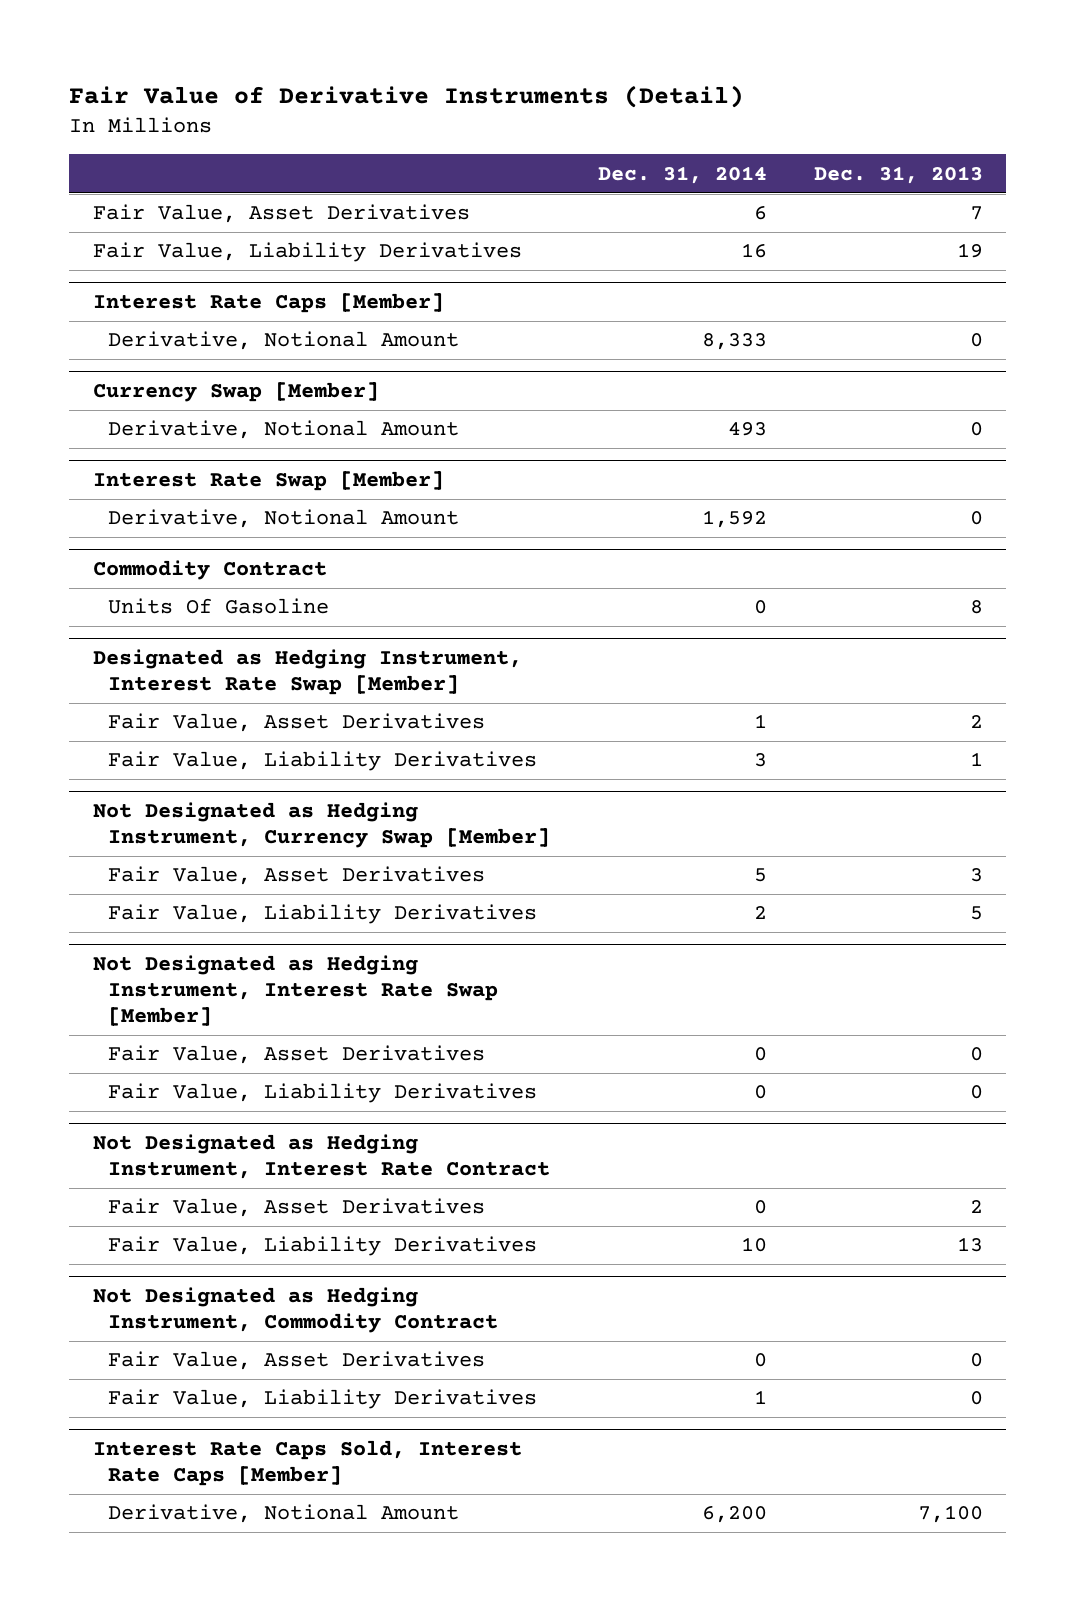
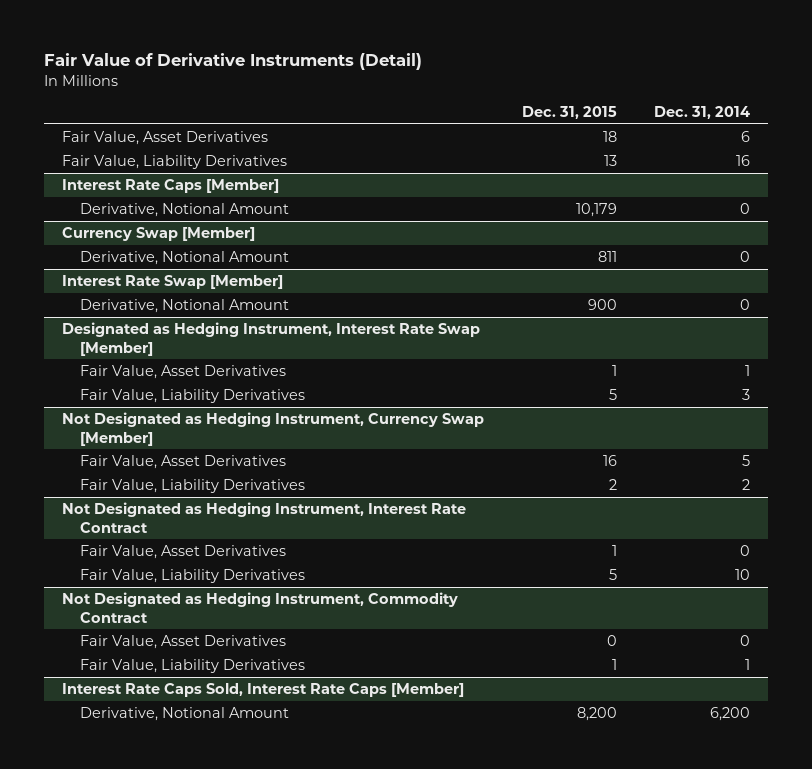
[813,165,983,184] Dec. 31, 2013 -> none
none -> [521,106,617,120] Dec. 31, 2015
[701,333,767,351] 8,333 -> [739,202,750,214] 0
[727,422,767,437] 493 -> [739,250,750,262] 0
[92,560,327,581] Commodity Contract -> none
[108,598,330,615] Units Of Gasoline -> none
[701,510,767,529] 1,592 -> [739,298,750,310] 0
[92,955,499,1027] Not Designated as Hedging Instrument, Interest Rate Swap [Member] -> none
[108,1045,486,1065] Fair Value, Asset Derivatives -> none
[108,1083,538,1104] Fair Value, Liability Derivatives -> none

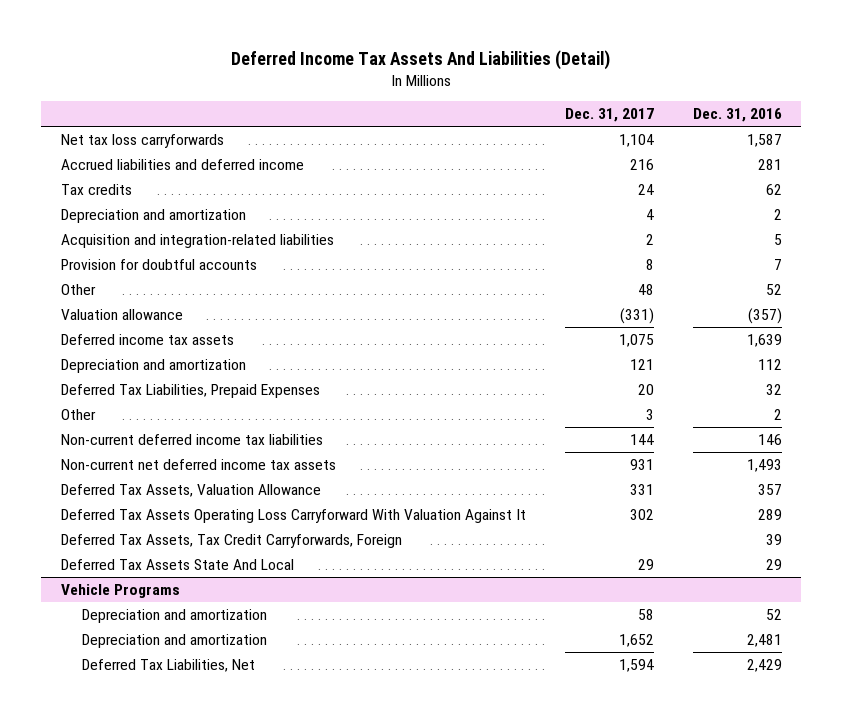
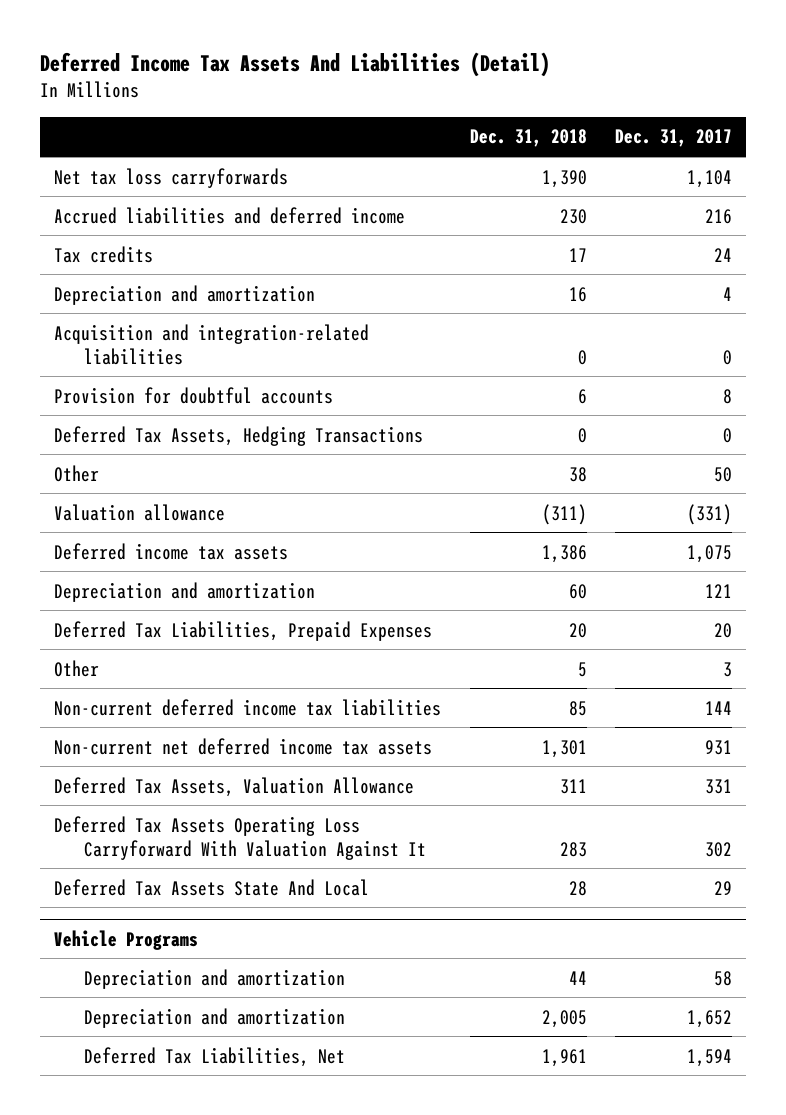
[692,108,782,123] Dec. 31, 2016 -> none
none -> [469,129,587,148] Dec. 31, 2018
[645,234,654,246] 2 -> [723,349,733,365] 0
none -> [54,425,424,446] Deferred Tax Assets, Hedging Transactions
[637,284,654,296] 48 -> [714,466,733,482] 50
[60,534,402,549] Deferred Tax Assets, Tax Credit Carryforwards, Foreign -> none

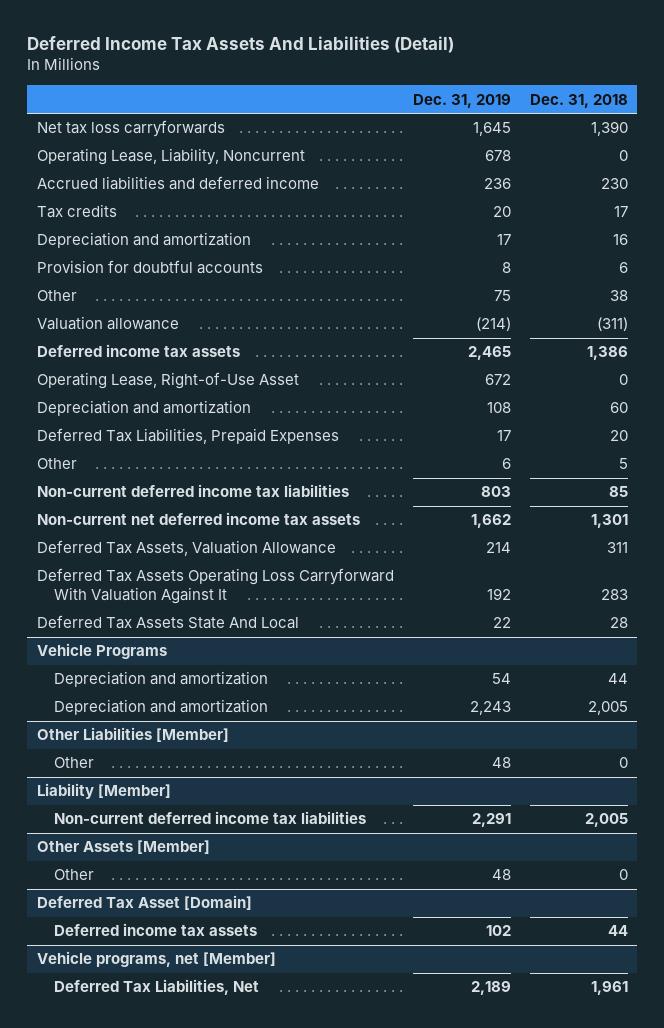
[615,129,733,148] Dec. 31, 2017 -> none
none -> [412,93,511,108] Dec. 31, 2019
none -> [36,148,305,166] Operating Lease, Liability, Noncurrent
[54,323,370,365] Acquisition and integration-related liabilities -> none
[54,425,424,446] Deferred Tax Assets, Hedging Transactions -> none
none -> [36,372,299,390] Operating Lease, Right-of-Use Asset
none -> [36,727,229,743] Other Liabilities [Member]
none -> [53,757,94,769] Other
none -> [36,783,171,800] Liability [Member]
none -> [53,811,366,825] Non-current deferred income tax liabilities
none -> [36,840,210,855] Other Assets [Member]
none -> [53,869,94,881] Other
none -> [36,895,252,911] Deferred Tax Asset [Domain]
none -> [53,923,257,937] Deferred income tax assets
none -> [36,951,276,968] Vehicle programs, net [Member]

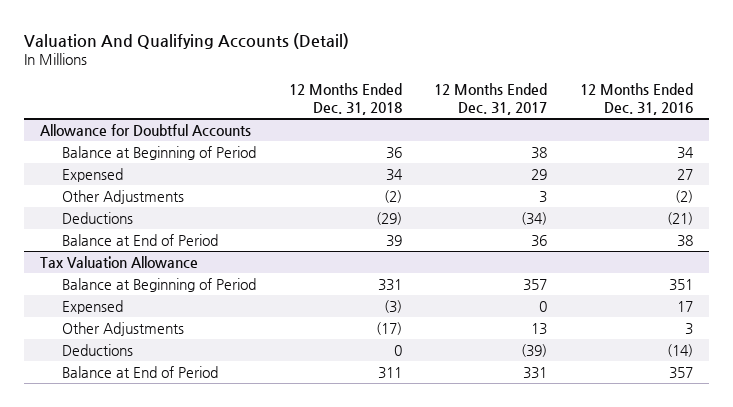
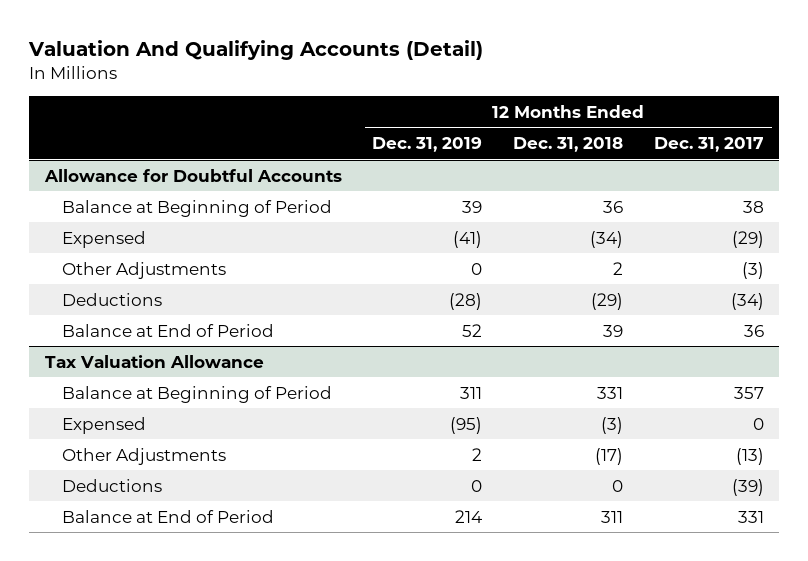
[579,83,693,116] 12 Months Ended Dec. 31, 2016 -> none
none -> [372,137,483,153] Dec. 31, 2019
[385,168,403,181] 34 -> [590,230,624,248] (34)
[531,168,548,180] 29 -> [731,230,764,248] (29)
[383,189,402,203] (2) -> [613,261,624,275] 2
[539,190,548,203] 3 -> [741,261,764,279] (3)
[531,322,548,335] 13 -> [735,447,764,465] (13)

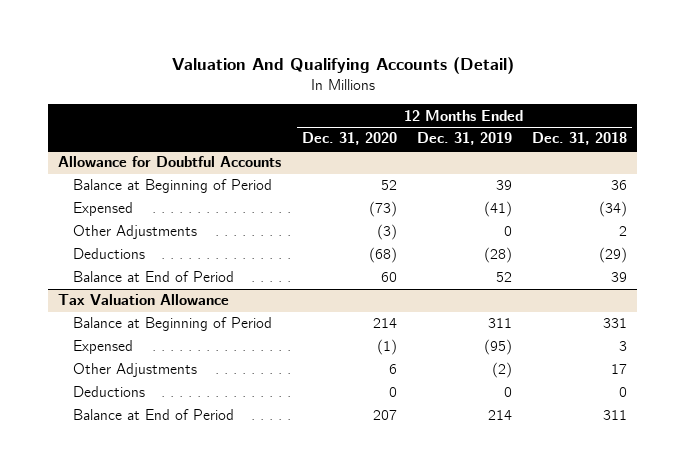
[653,137,764,153] Dec. 31, 2017 -> none
none -> [301,132,397,146] Dec. 31, 2020
[601,416,624,434] (3) -> [619,341,628,352] 3
[472,447,483,461] 2 -> [491,362,512,379] (2)
[595,447,624,465] (17) -> [611,364,628,375] 17

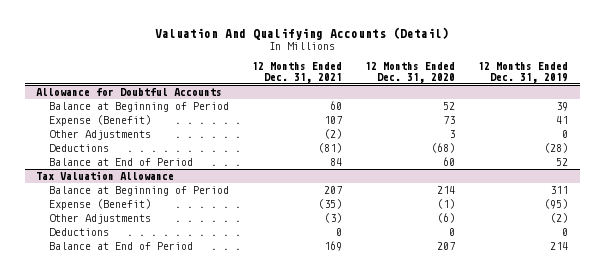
[532,132,628,146] Dec. 31, 2018 -> none
none -> [252,62,343,83] 12 Months Ended Dec. 31, 2021
[73,202,134,217] Expensed -> none
none -> [49,115,152,127] Expense (Benefit)
[376,224,397,241] (3) -> [449,130,456,139] 3
[73,340,134,355] Expensed -> [49,199,152,211] Expense (Benefit)
[388,364,397,375] 6 -> [437,213,456,224] (6)

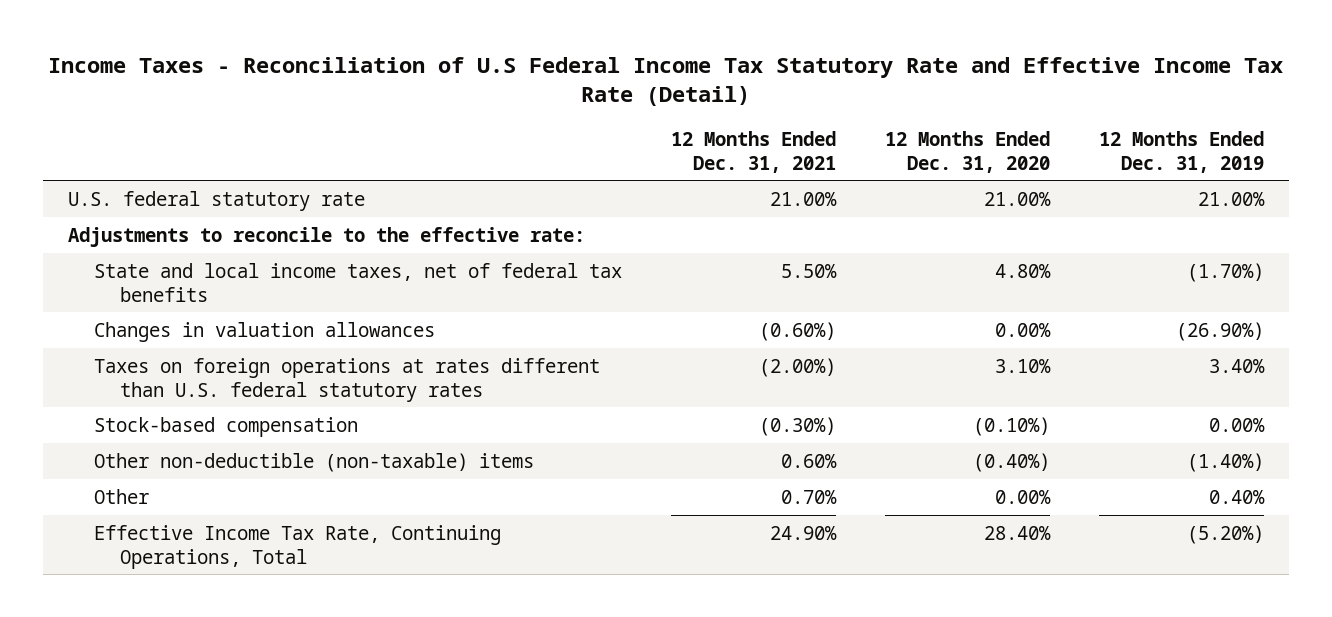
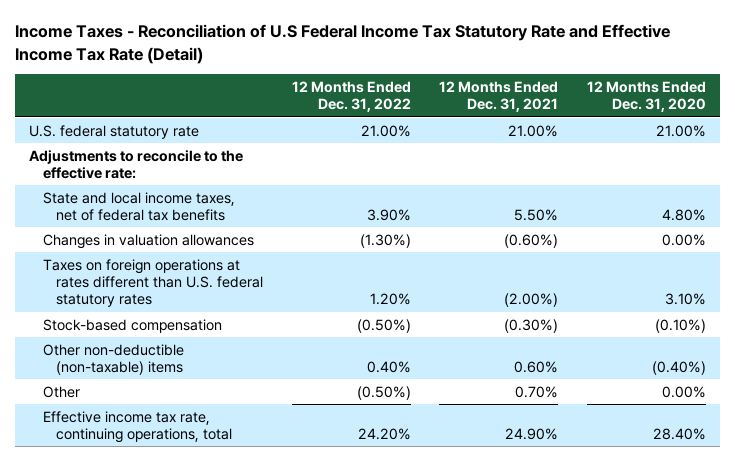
[1099,130,1265,173] 12 Months Ended Dec. 31, 2019 -> none
none -> [291,81,411,113] 12 Months Ended Dec. 31, 2022
[93,524,501,569] Effective Income Tax Rate, Continuing Operations, Total -> [42,410,233,444] Effective income tax rate, continuing operations, total

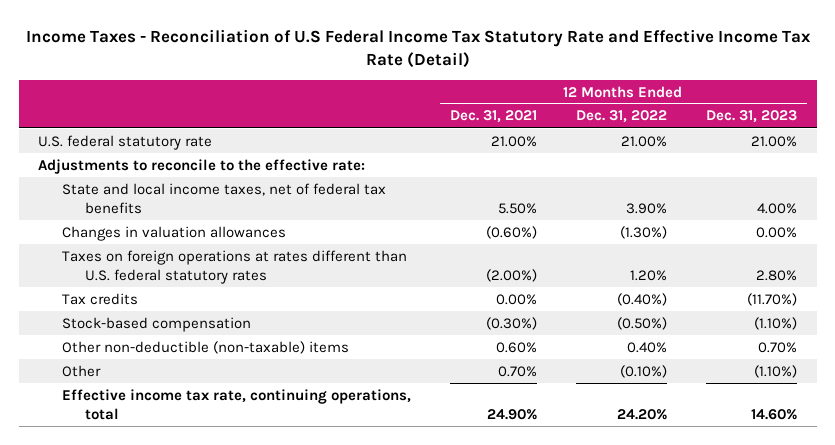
[586,81,706,113] 12 Months Ended Dec. 31, 2020 -> none
none -> [706,110,798,124] Dec. 31, 2023
none -> [61,292,138,305] Tax credits
[356,385,411,400] (0.50%) -> [619,364,667,378] (0.10%)

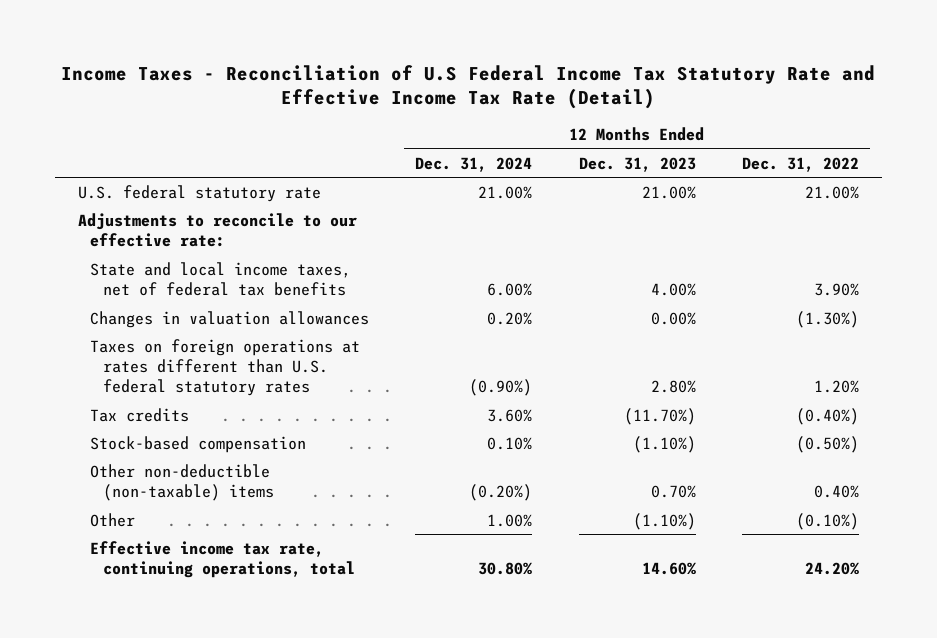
[449,110,537,124] Dec. 31, 2021 -> none
none -> [415,156,533,172] Dec. 31, 2024
[38,158,366,174] Adjustments to reconcile to the effective rate: -> [77,212,357,248] Adjustments to reconcile to our effective rate:

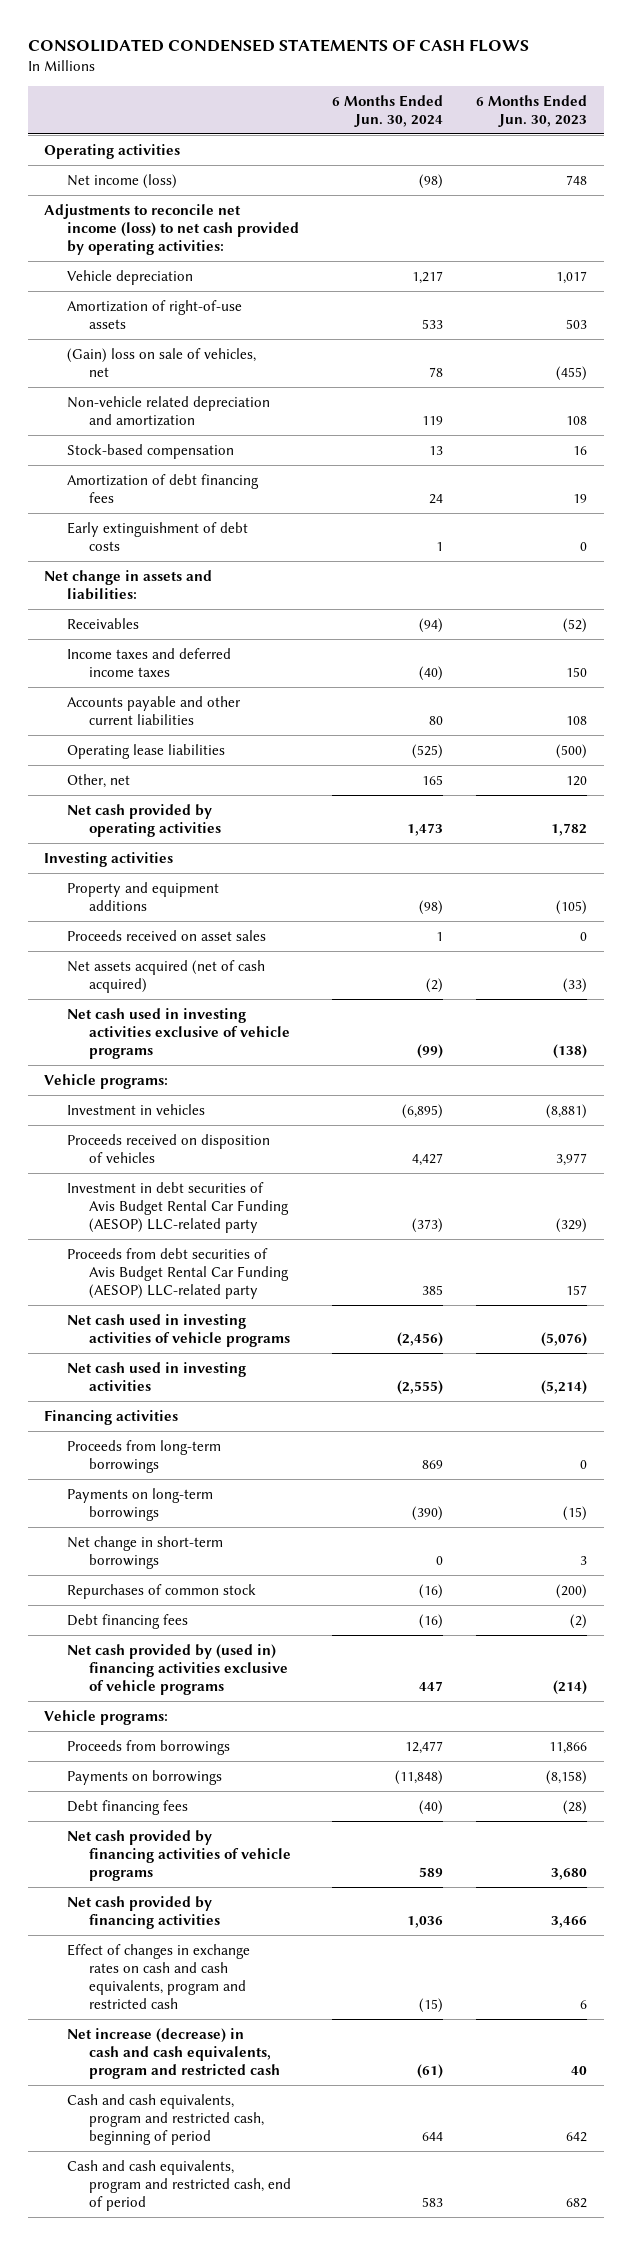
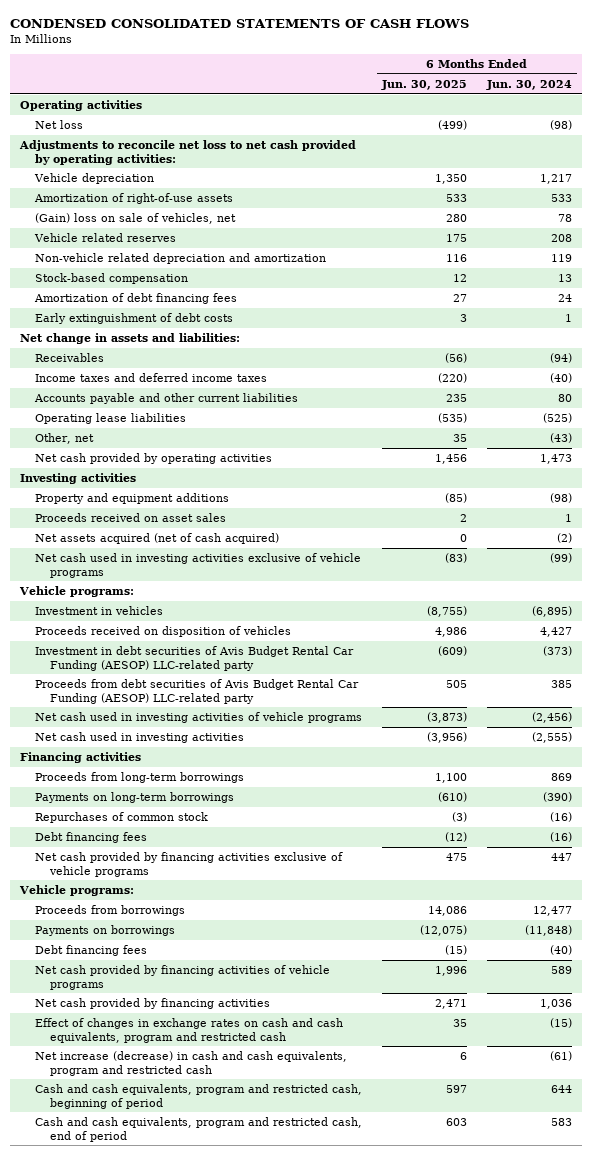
[27,38,529,52] CONSOLIDATED CONDENSED STATEMENTS OF CASH FLOWS -> [10,18,470,28] CONDENSED CONSOLIDATED STATEMENTS OF CASH FLOWS
[476,94,588,127] 6 Months Ended Jun. 30, 2023 -> none
none -> [381,79,468,90] Jun. 30, 2025
[66,173,177,189] Net income (loss) -> [35,119,84,129] Net loss
[44,203,299,256] Adjustments to reconcile net income (loss) to net cash provided by operating activities: -> [19,139,357,165] Adjustments to reconcile net loss to net cash provided by operating activities:
none -> [34,232,177,242] Vehicle related reserves
[421,774,443,785] 165 -> [550,432,573,443] (43)
[66,1535,223,1569] Net change in short-term borrowings -> none
[66,1643,289,1696] Net cash provided by (used in) financing activities exclusive of vehicle programs -> [35,851,344,877] Net cash provided by financing activities exclusive of vehicle programs

